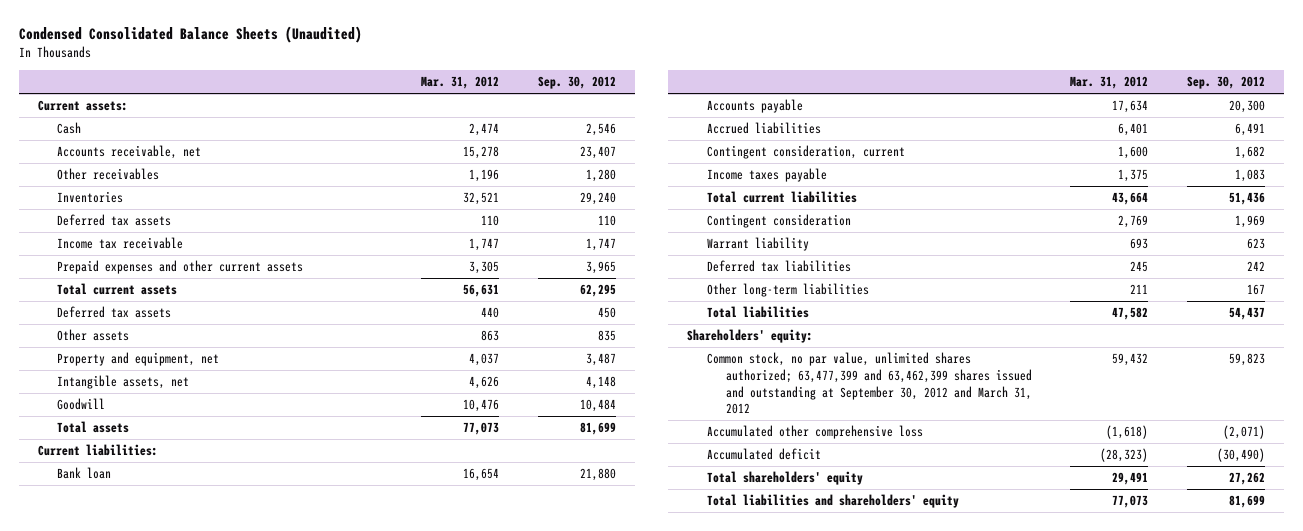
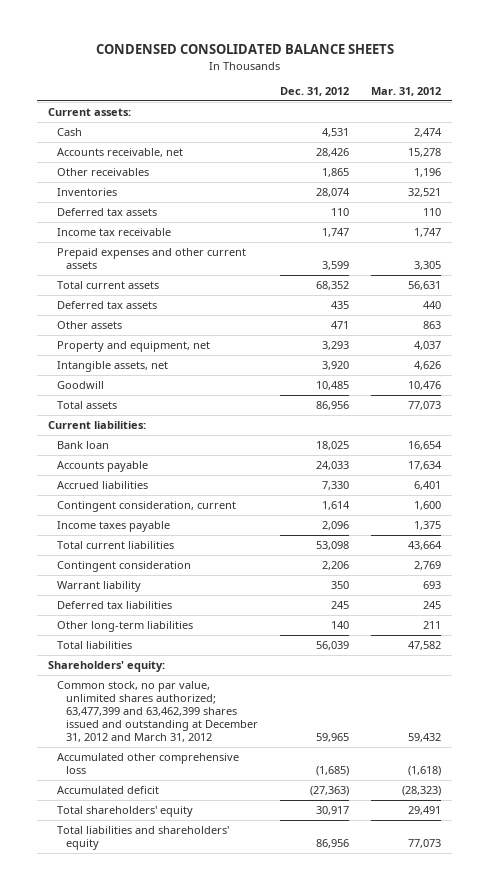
[18,26,362,44] Condensed Consolidated Balance Sheets (Unaudited) -> [95,44,394,55] CONDENSED CONSOLIDATED BALANCE SHEETS
[537,76,616,90] Sep. 30, 2012 -> none
none -> [280,86,350,96] Dec. 31, 2012
[706,352,1032,415] Common stock, no par value, unlimited shares authorized; 63,477,399 and 63,462,399 shares issued and outstanding at September 30, 2012 and March 31, 2012 -> [57,680,259,742] Common stock, no par value, unlimited shares authorized; 63,477,399 and 63,462,399 shares issued and outstanding at December 31, 2012 and March 31, 2012

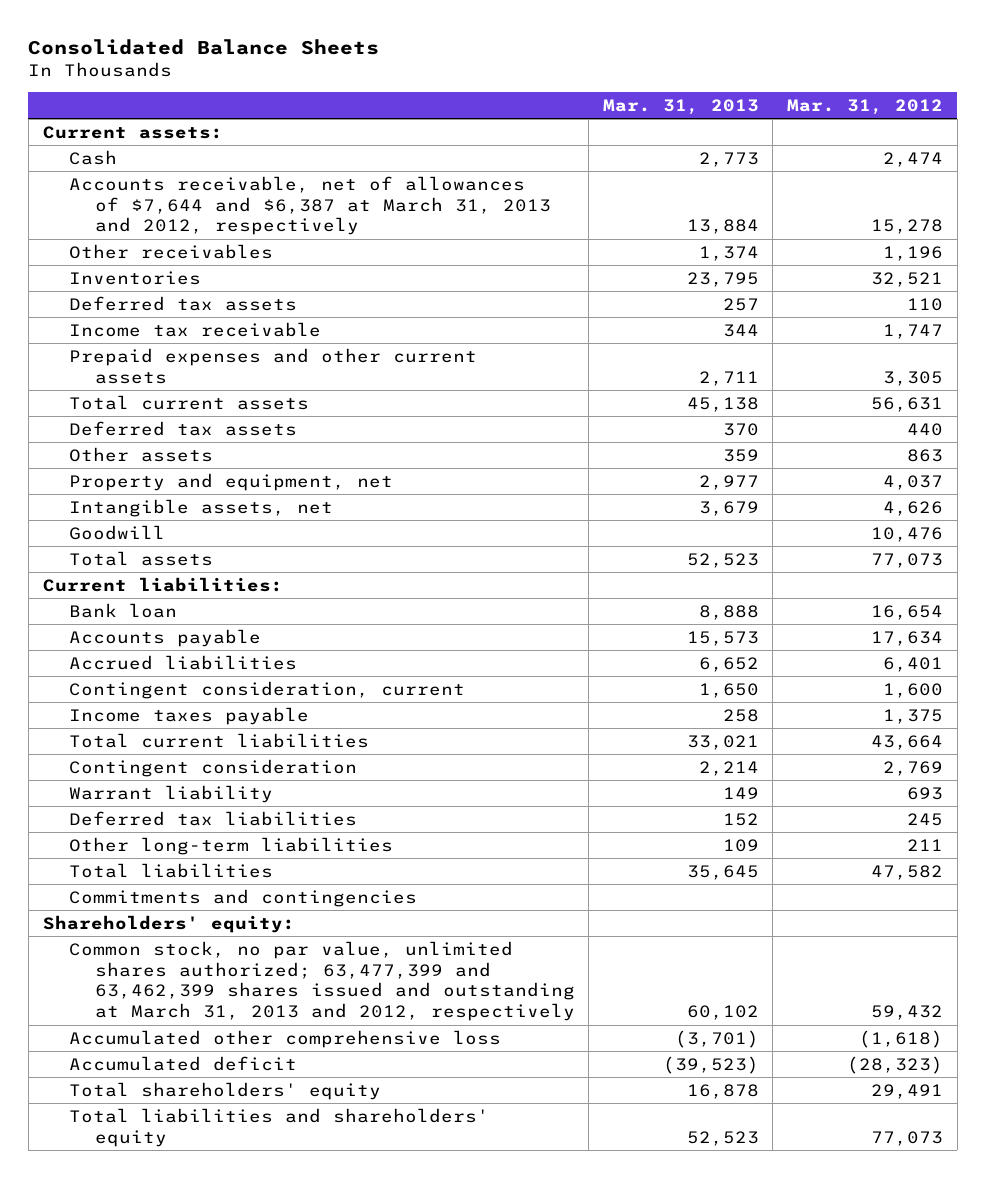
[95,44,394,55] CONDENSED CONSOLIDATED BALANCE SHEETS -> [28,38,380,55] Consolidated Balance Sheets
[280,86,350,96] Dec. 31, 2012 -> none
none -> [602,98,759,115] Mar. 31, 2013
[57,147,184,157] Accounts receivable, net -> [68,175,551,236] Accounts receivable, net of allowances of $7,644 and $6,387 at March 31, 2013 and 2012, respectively
none -> [68,888,417,907] Commitments and contingencies
[57,680,259,742] Common stock, no par value, unlimited shares authorized; 63,477,399 and 63,462,399 shares issued and outstanding at December 31, 2012 and March 31, 2012 -> [68,940,575,1022] Common stock, no par value, unlimited shares authorized; 63,477,399 and 63,462,399 shares issued and outstanding at March 31, 2013 and 2012, respectively

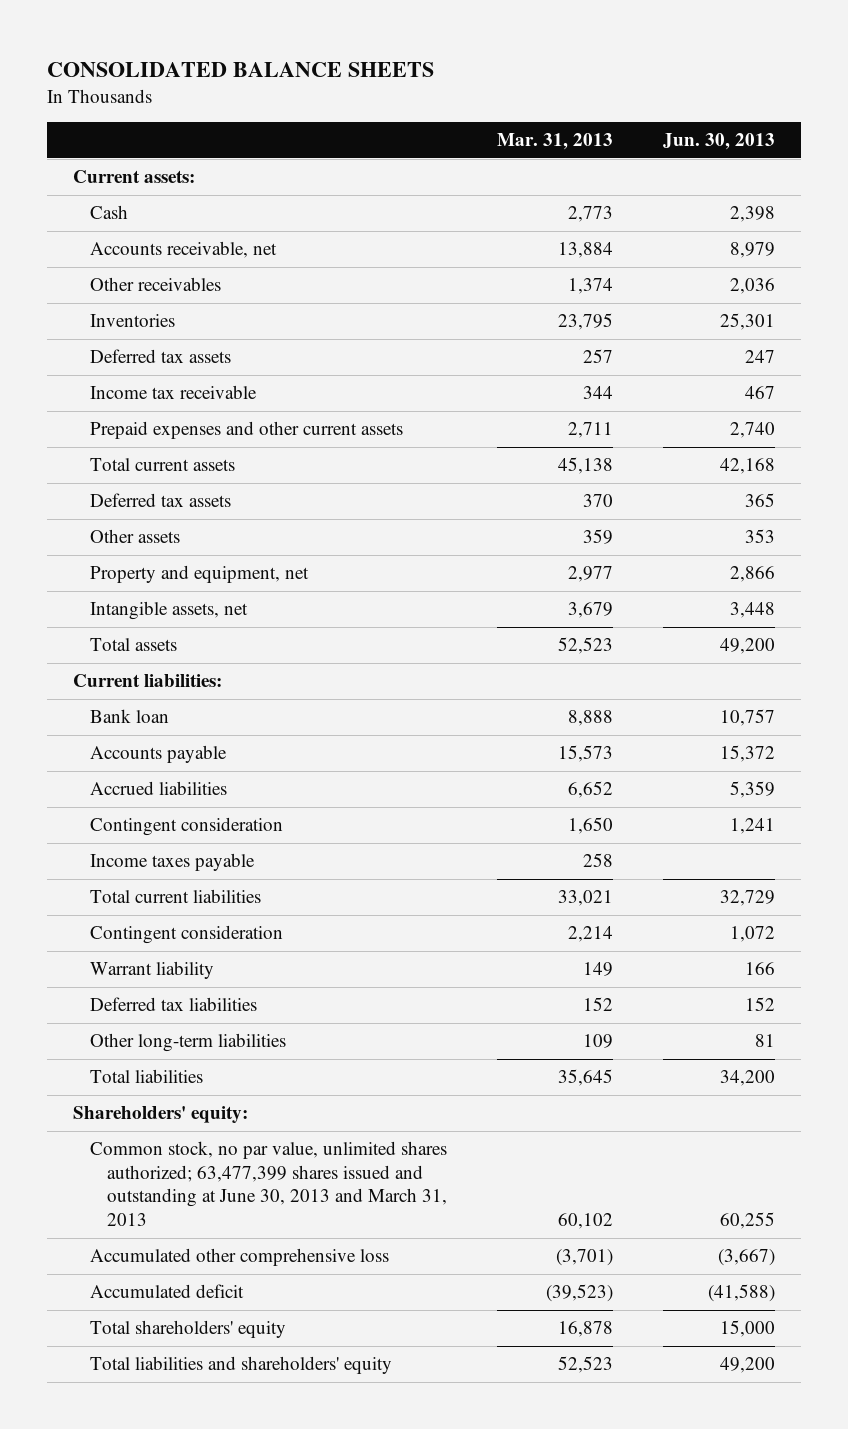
[28,38,380,55] Consolidated Balance Sheets -> [47,62,435,78] CONSOLIDATED BALANCE SHEETS
[787,98,944,115] Mar. 31, 2012 -> none
none -> [663,133,776,151] Jun. 30, 2013
[68,175,551,236] Accounts receivable, net of allowances of $7,644 and $6,387 at March 31, 2013 and 2012, respectively -> [89,241,277,259] Accounts receivable, net
[68,524,165,540] Goodwill -> none
[68,680,465,699] Contingent consideration, current -> [89,817,283,837] Contingent consideration
[68,888,417,907] Commitments and contingencies -> none
[68,940,575,1022] Common stock, no par value, unlimited shares authorized; 63,477,399 and 63,462,399 shares issued and outstanding at March 31, 2013 and 2012, respectively -> [89,1141,447,1227] Common stock, no par value, unlimited shares authorized; 63,477,399 shares issued and outstanding at June 30, 2013 and March 31, 2013

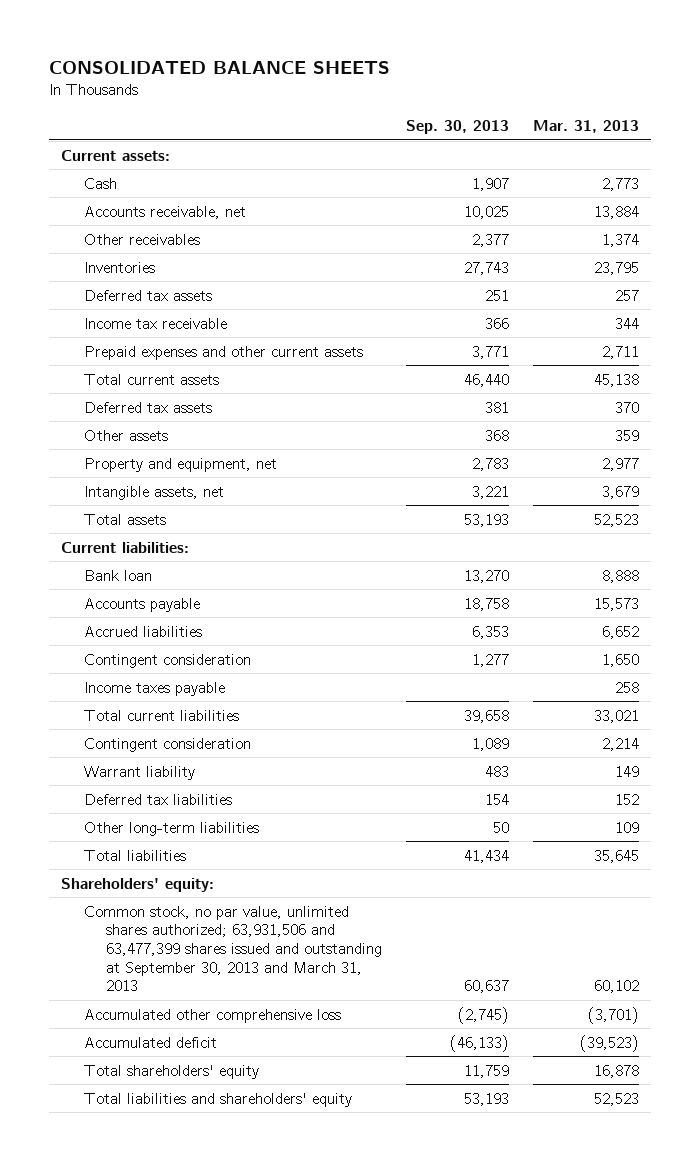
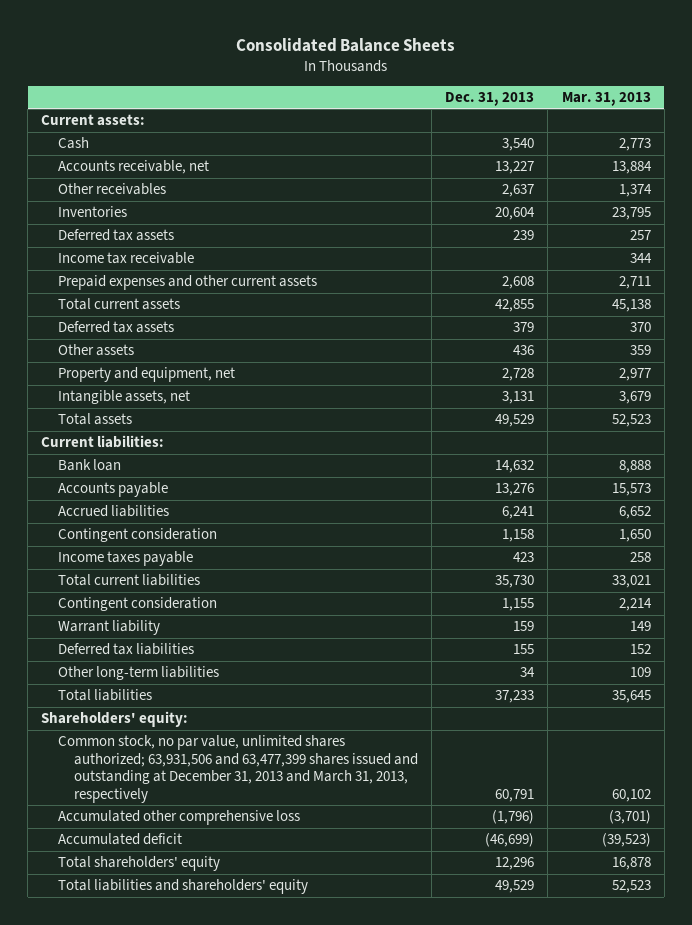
[48,60,390,74] CONSOLIDATED BALANCE SHEETS -> [235,37,455,52] Consolidated Balance Sheets
[406,120,510,135] Sep. 30, 2013 -> none
none -> [445,91,535,106] Dec. 31, 2013
[83,905,383,992] Common stock, no par value, unlimited shares authorized; 63,931,506 and 63,477,399 shares issued and outstanding at September 30, 2013 and March 31, 2013 -> [57,735,419,803] Common stock, no par value, unlimited shares authorized; 63,931,506 and 63,477,399 shares issued and outstanding at December 31, 2013 and March 31, 2013, respectively

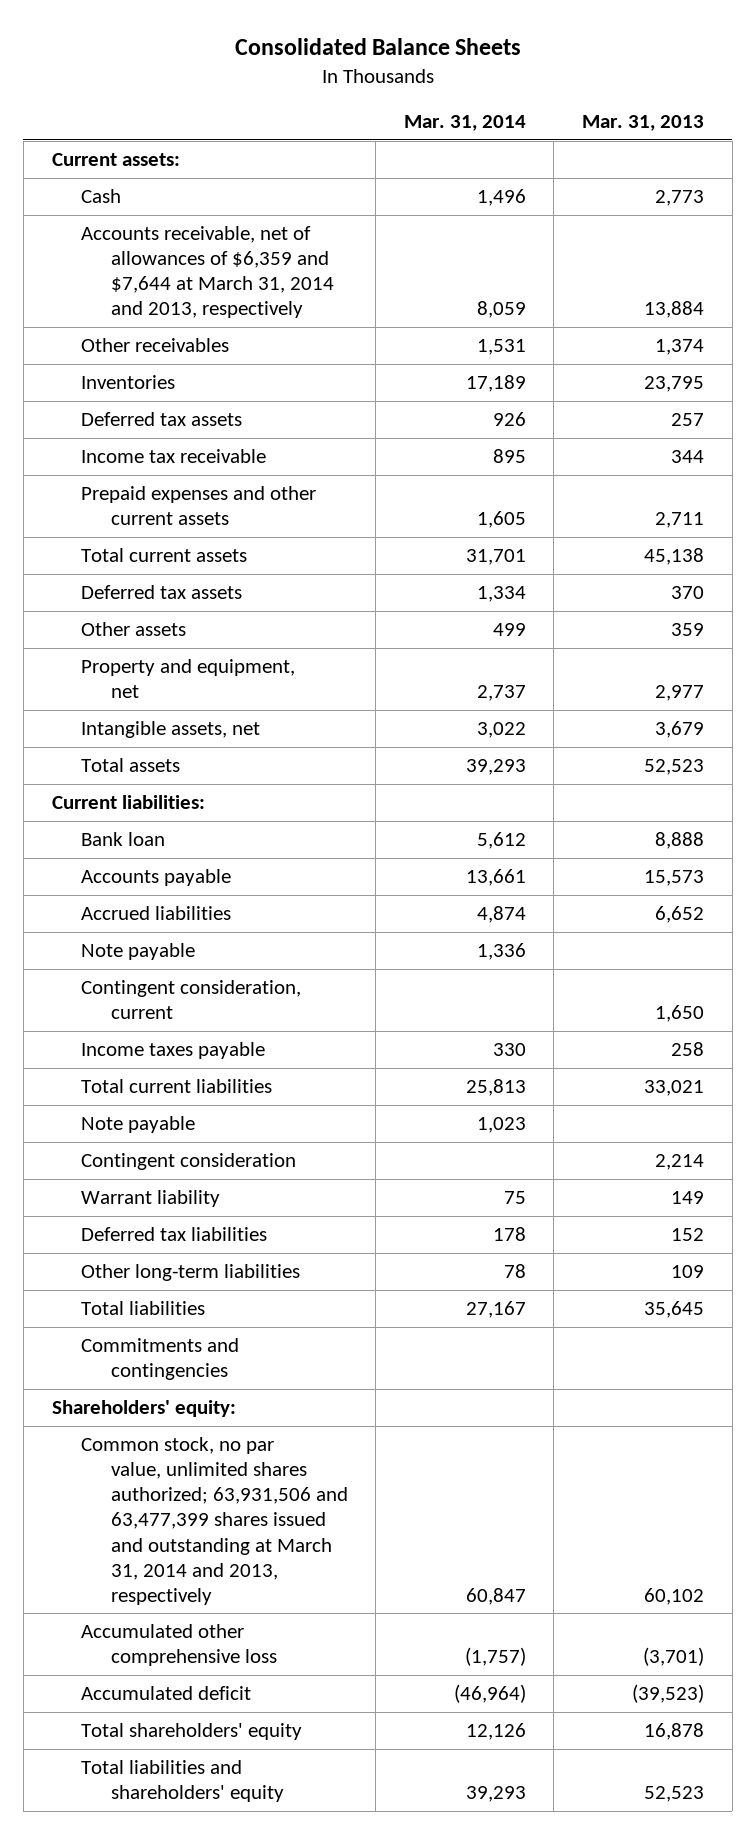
[445,91,535,106] Dec. 31, 2013 -> none
none -> [403,115,526,132] Mar. 31, 2014
[57,160,209,175] Accounts receivable, net -> [81,225,334,319] Accounts receivable, net of allowances of $6,359 and $7,644 at March 31, 2014 and 2013, respectively
none -> [81,942,196,960] Note payable
[57,528,217,543] Contingent consideration -> [81,979,302,1020] Contingent consideration, current
none -> [81,1115,196,1133] Note payable
none -> [81,1337,240,1381] Commitments and contingencies
[57,735,419,803] Common stock, no par value, unlimited shares authorized; 63,931,506 and 63,477,399 shares issued and outstanding at December 31, 2013 and March 31, 2013, respectively -> [81,1436,348,1605] Common stock, no par value, unlimited shares authorized; 63,931,506 and 63,477,399 shares issued and outstanding at March 31, 2014 and 2013, respectively

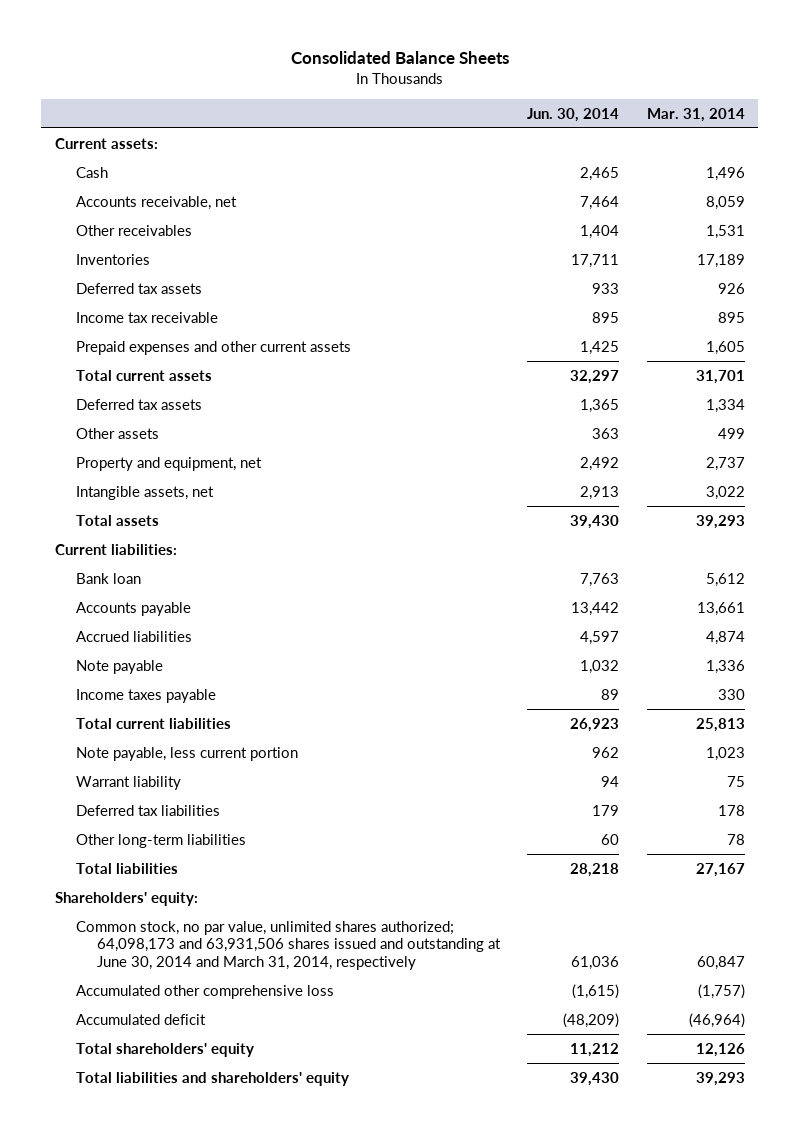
[582,115,705,132] Mar. 31, 2013 -> none
none -> [527,107,620,122] Jun. 30, 2014
[81,225,334,319] Accounts receivable, net of allowances of $6,359 and $7,644 at March 31, 2014 and 2013, respectively -> [75,195,237,210] Accounts receivable, net
[81,979,302,1020] Contingent consideration, current -> none
[81,1152,297,1170] Contingent consideration -> none
[81,1115,196,1133] Note payable -> [75,746,298,761] Note payable, less current portion
[81,1337,240,1381] Commitments and contingencies -> none
[81,1436,348,1605] Common stock, no par value, unlimited shares authorized; 63,931,506 and 63,477,399 shares issued and outstanding at March 31, 2014 and 2013, respectively -> [75,920,501,971] Common stock, no par value, unlimited shares authorized; 64,098,173 and 63,931,506 shares issued and outstanding at June 30, 2014 and March 31, 2014, respectively

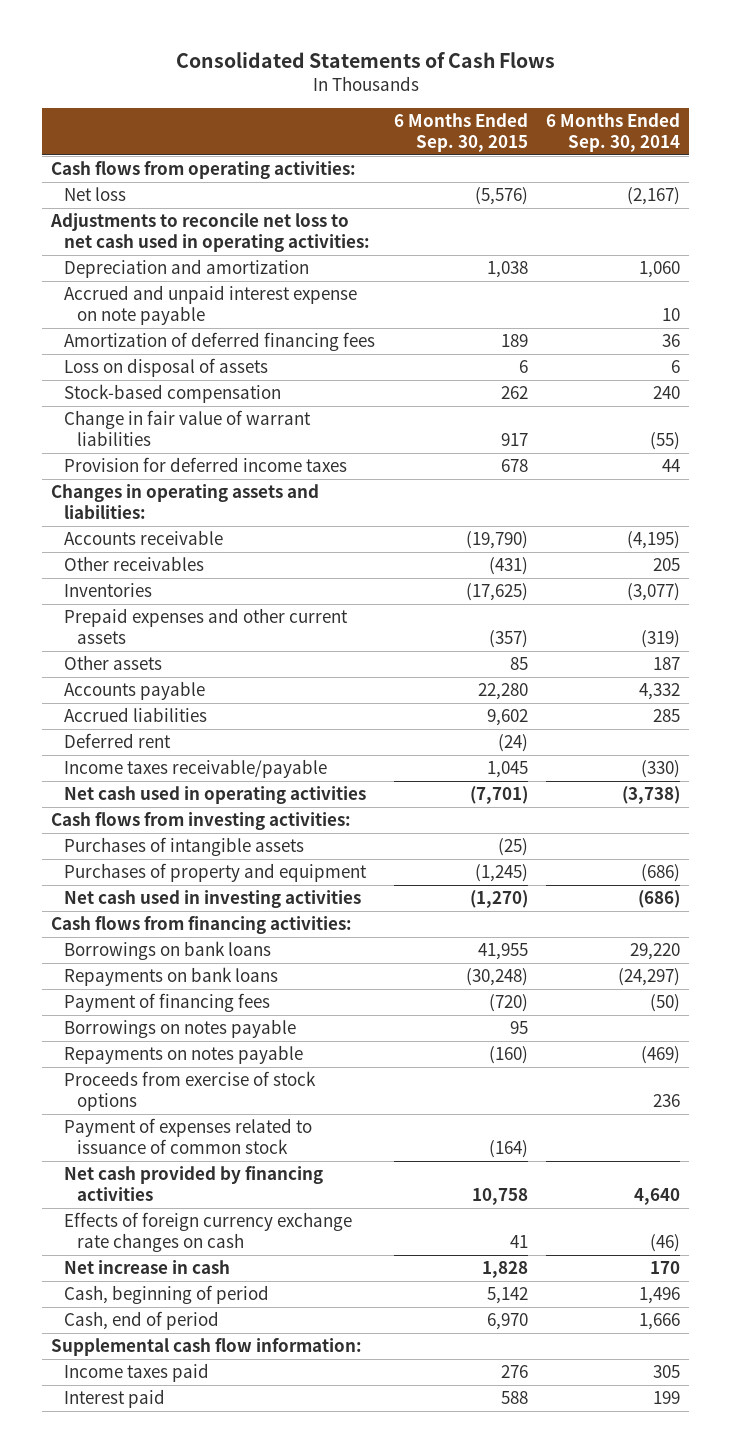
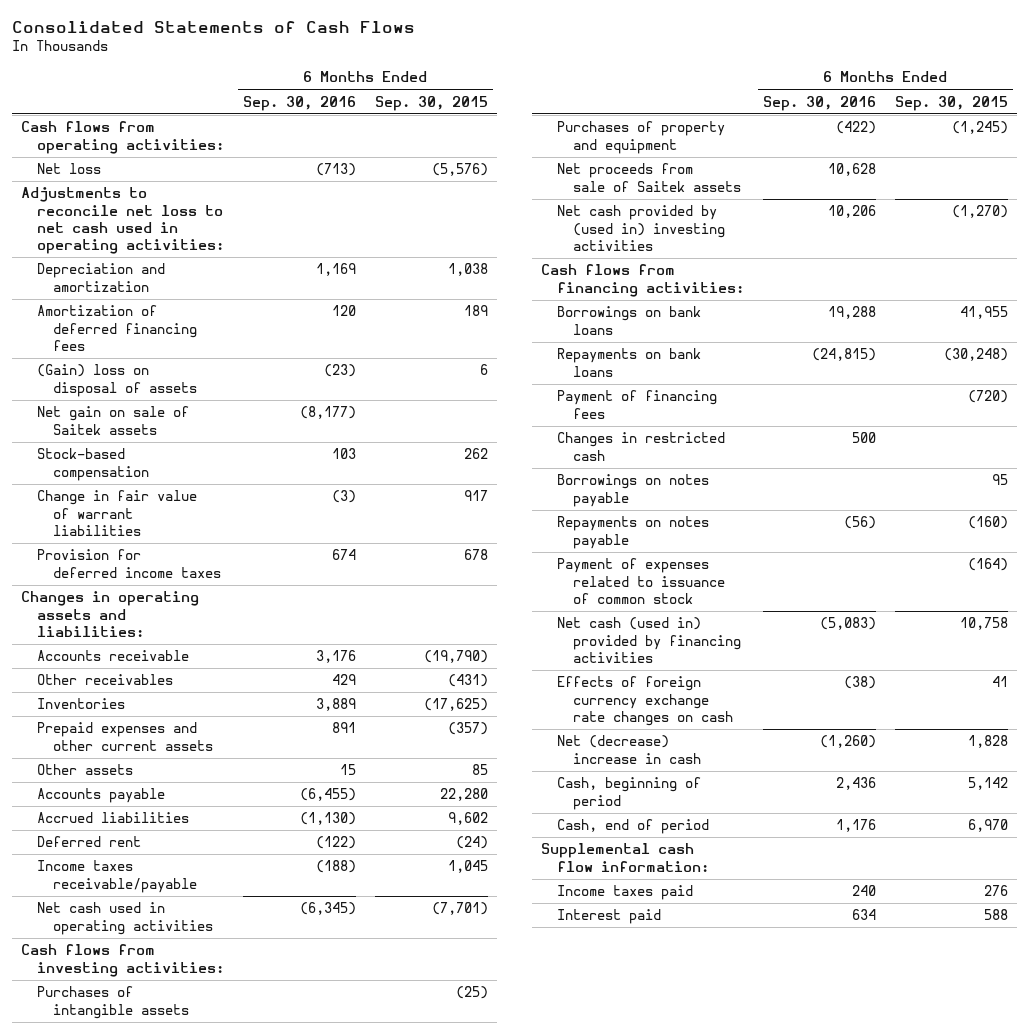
[546,112,681,153] 6 Months Ended Sep. 30, 2014 -> none
none -> [242,95,356,111] Sep. 30, 2016
[64,284,358,326] Accrued and unpaid interest expense on note payable -> none
[64,357,269,377] Loss on disposal of assets -> [36,364,197,397] (Gain) loss on disposal of assets
none -> [36,406,189,435] Net gain on sale of Saitek assets
none -> [556,163,741,192] Net proceeds from sale of Saitek assets
[64,889,362,908] Net cash used in investing activities -> [556,205,725,252] Net cash provided by (used in) investing activities
none -> [556,432,725,461] Changes in restricted cash
[64,1070,317,1112] Proceeds from exercise of stock options -> none
[64,1165,324,1202] Net cash provided by financing activities -> [556,617,741,664] Net cash (used in) provided by financing activities
[64,1259,231,1274] Net increase in cash -> [556,735,701,764] Net (decrease) increase in cash

